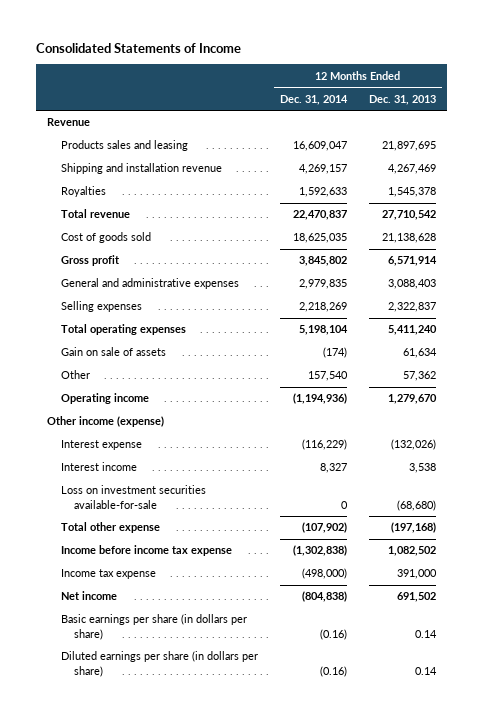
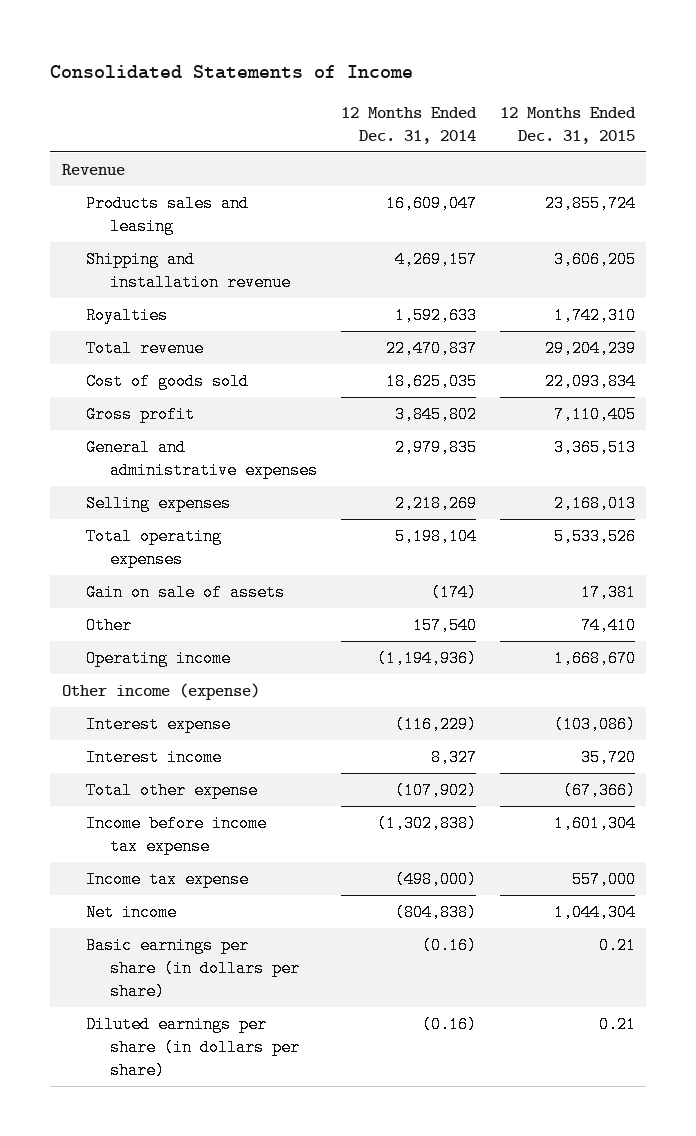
[369,94,437,105] Dec. 31, 2013 -> none
none -> [499,107,636,145] 12 Months Ended Dec. 31, 2015
[60,485,206,509] Loss on investment securities available-for-sale -> none

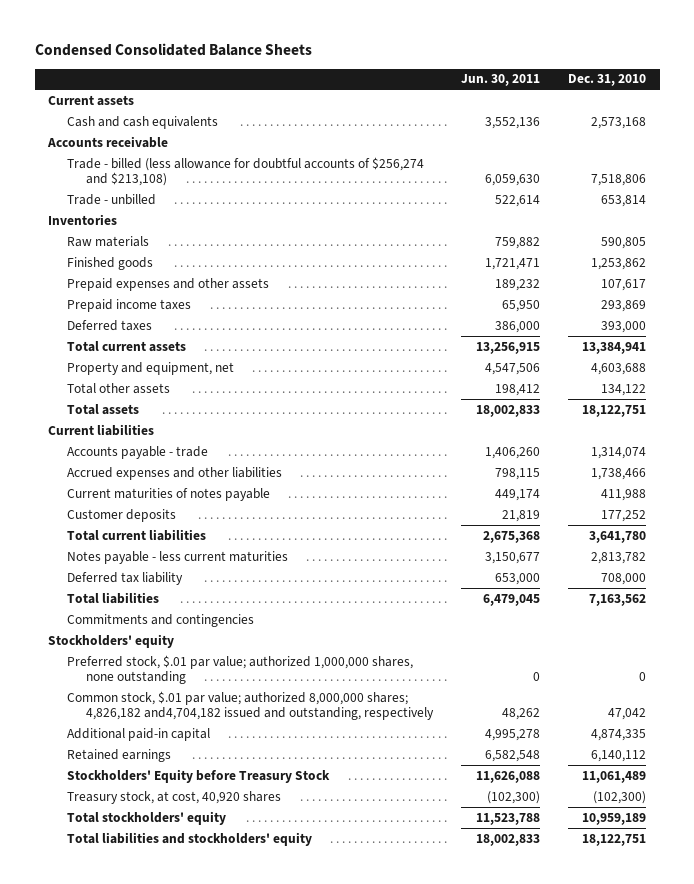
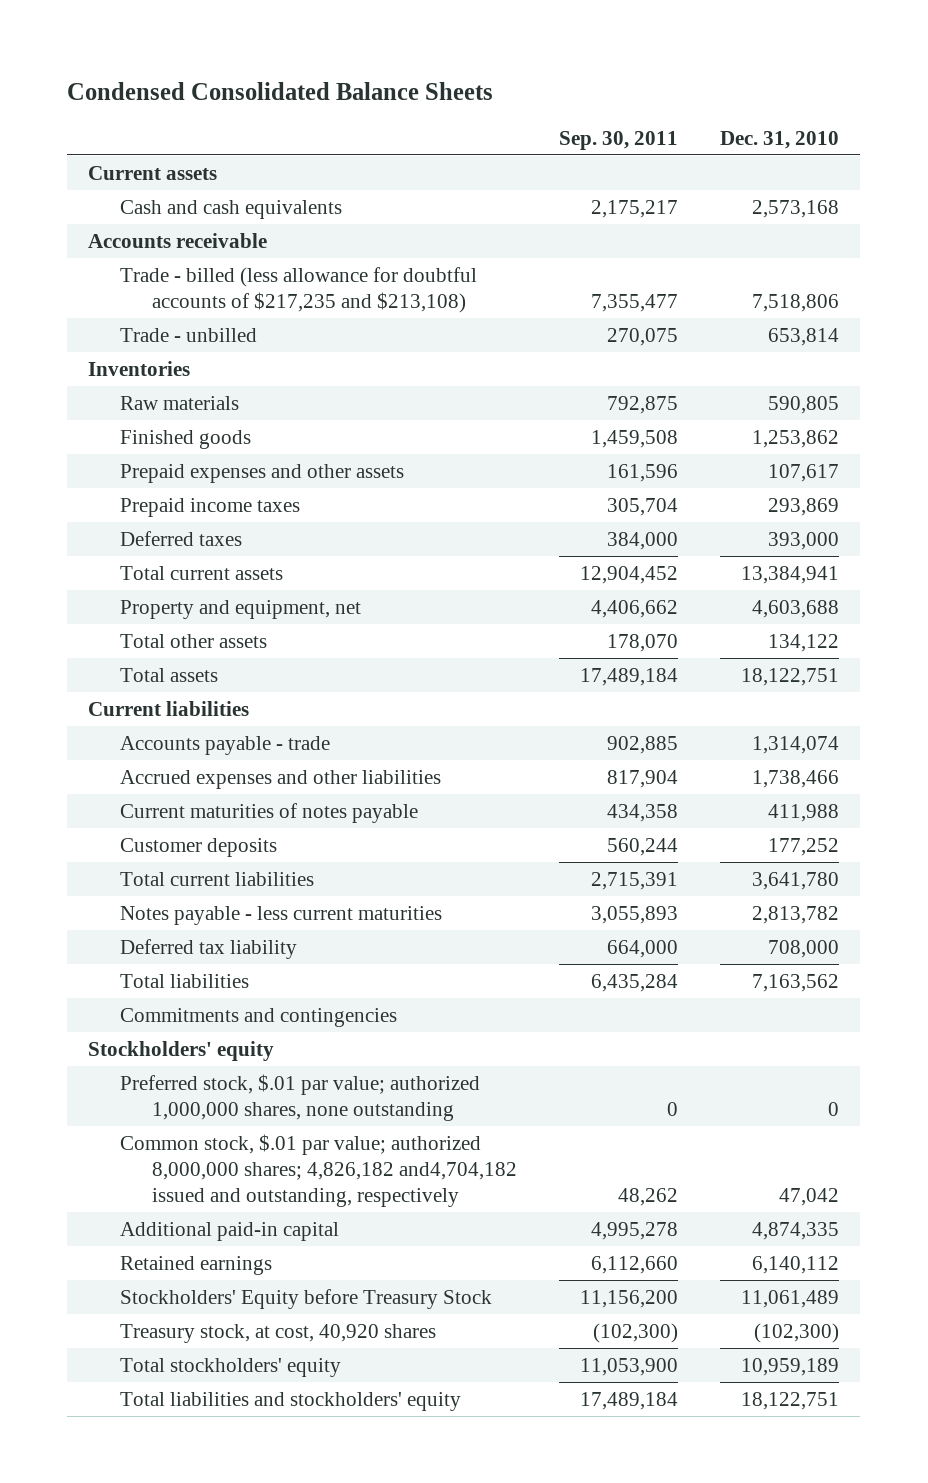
[460,74,540,87] Jun. 30, 2011 -> none
none -> [558,130,678,150] Sep. 30, 2011
[67,156,425,187] Trade - billed (less allowance for doubtful accounts of $256,274 and $213,108) -> [119,266,477,313] Trade - billed (less allowance for doubtful accounts of $217,235 and $213,108)

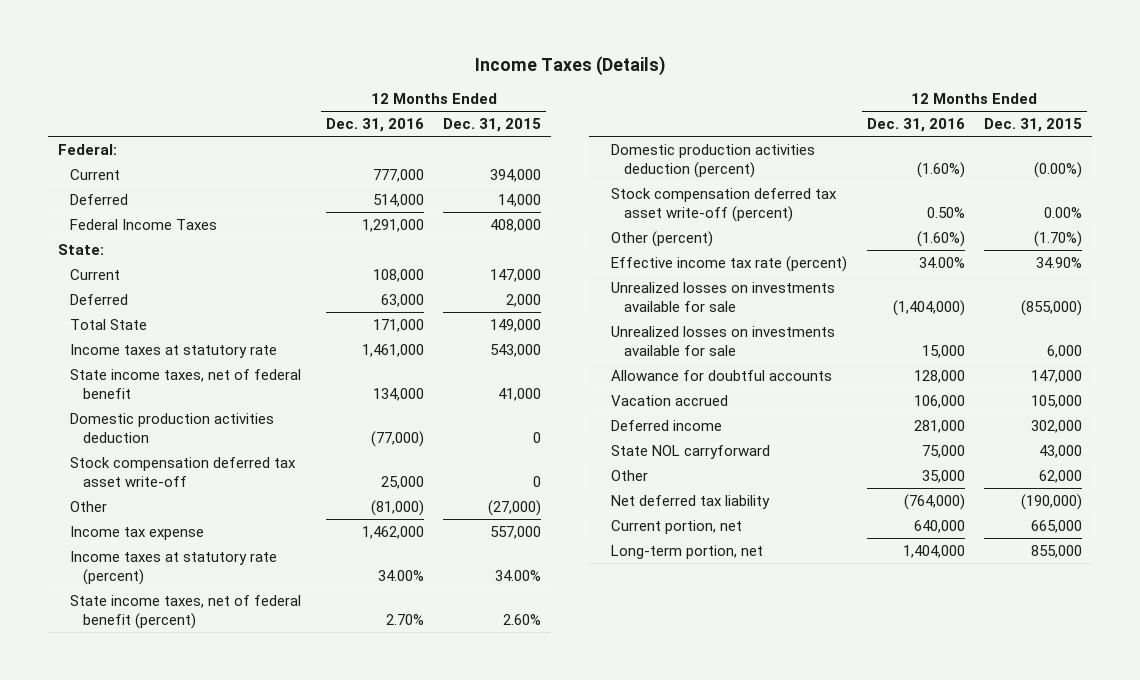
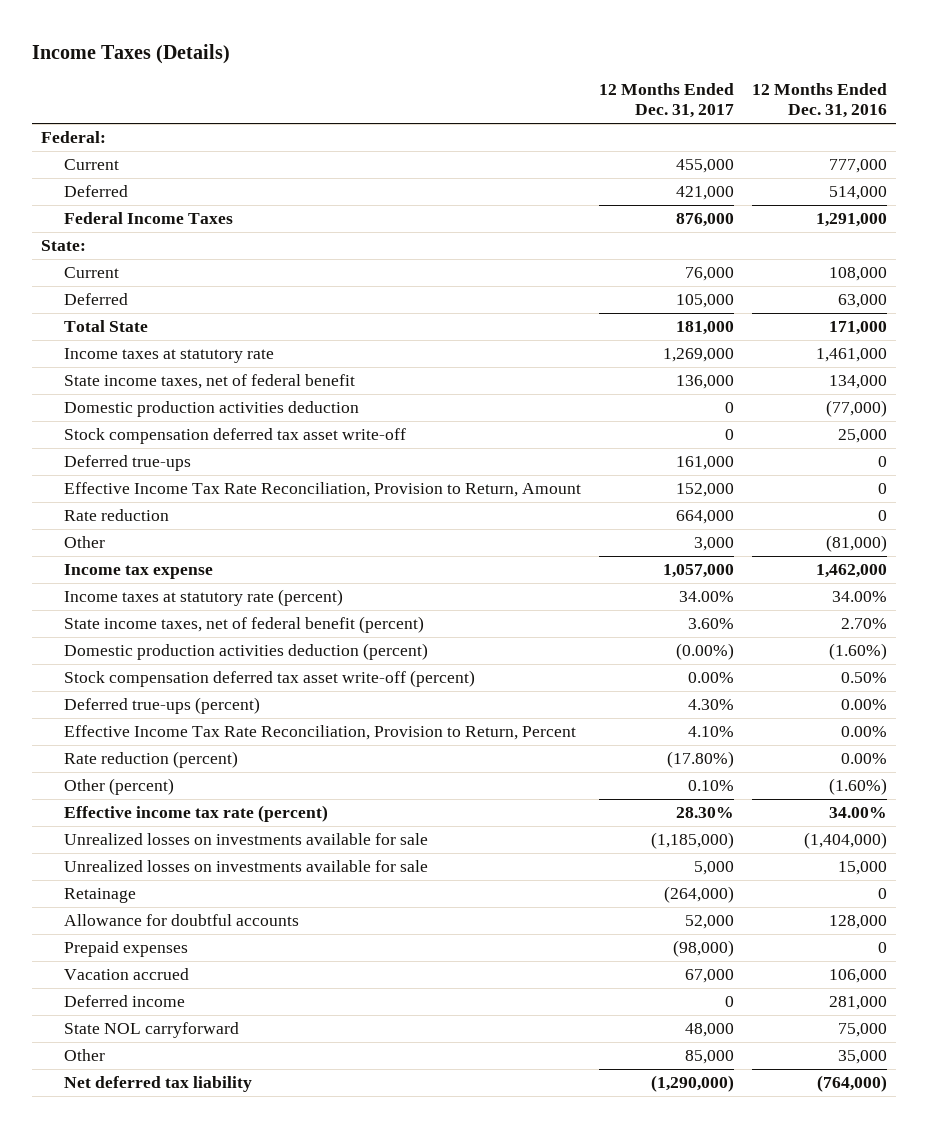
[443,117,542,132] Dec. 31, 2015 -> none
none -> [599,83,735,119] 12 Months Ended Dec. 31, 2017
none -> [64,455,192,472] Deferred true-ups
none -> [64,482,582,498] Effective Income Tax Rate Reconciliation, Provision to Return, Amount
none -> [64,509,170,522] Rate reduction
none -> [64,697,261,715] Deferred true-ups (percent)
none -> [64,725,577,741] Effective Income Tax Rate Reconciliation, Provision to Return, Percent
none -> [64,751,239,769] Rate reduction (percent)
none -> [64,888,137,904] Retainage
none -> [64,941,189,958] Prepaid expenses
[611,519,743,534] Current portion, net -> none
[611,544,764,559] Long-term portion, net -> none

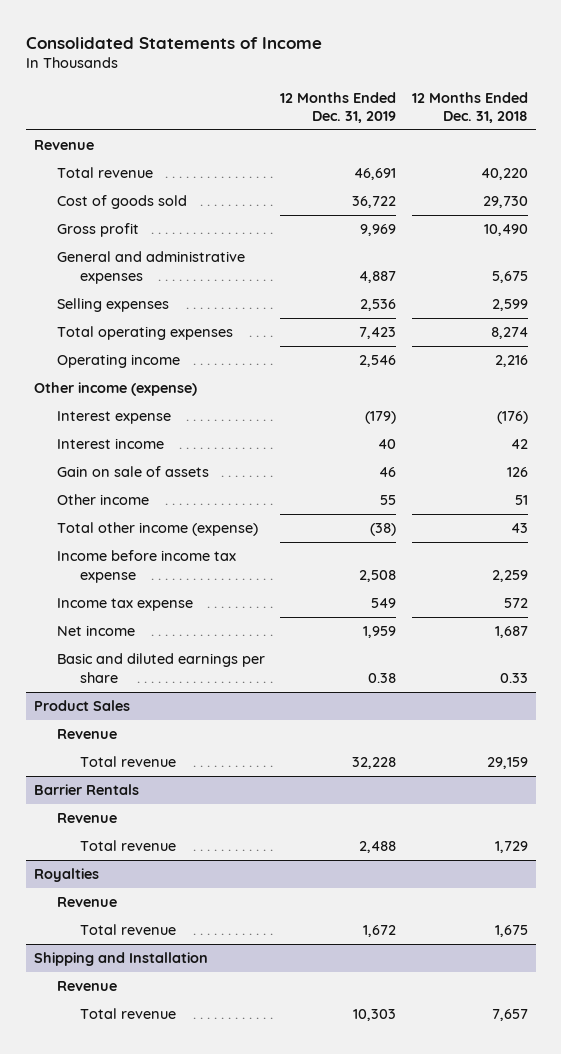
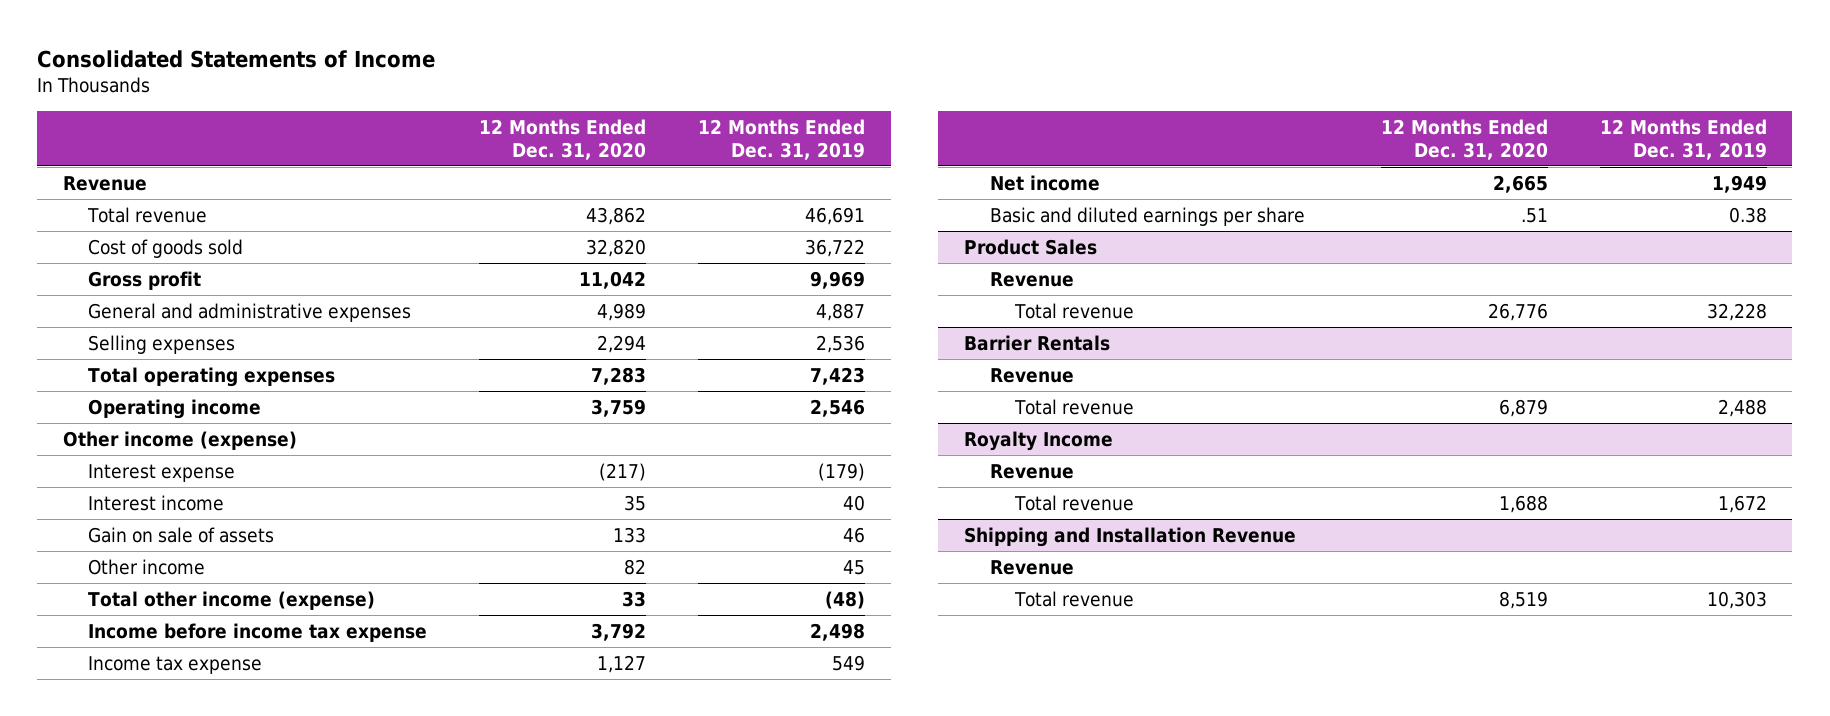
[411,91,528,123] 12 Months Ended Dec. 31, 2018 -> none
none -> [479,119,647,160] 12 Months Ended Dec. 31, 2020
[380,495,397,506] 55 -> [843,560,866,576] 45
[370,523,397,537] (38) -> [825,591,866,610] (48)
[359,569,397,582] 2,508 -> [810,623,866,642] 2,498
[363,626,397,639] 1,959 -> [1711,175,1767,194] 1,949
[33,868,99,883] Royalties -> [964,431,1114,452] Royalty Income
[33,952,208,967] Shipping and Installation -> [964,527,1297,548] Shipping and Installation Revenue

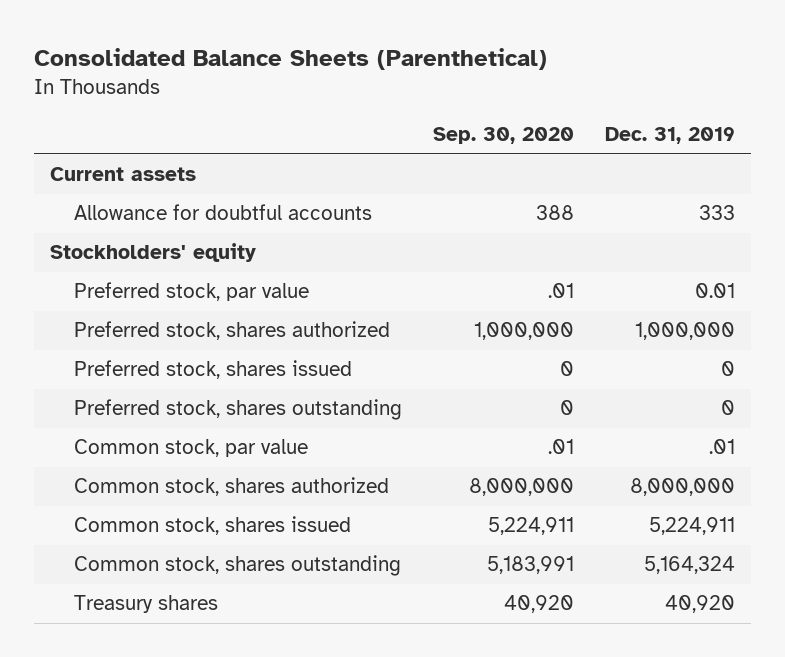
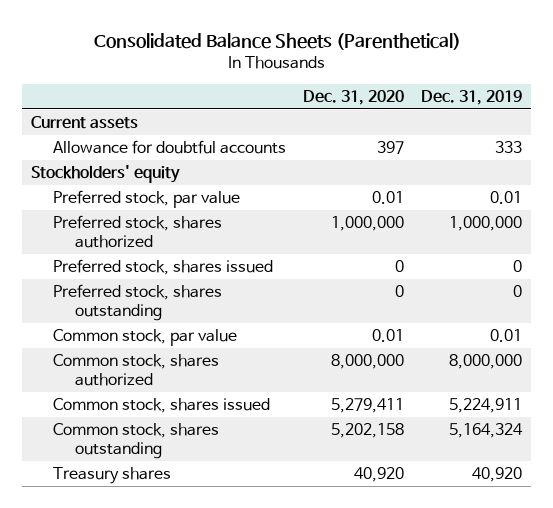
[432,127,574,145] Sep. 30, 2020 -> none
none -> [303,89,405,105] Dec. 31, 2020
[709,439,736,455] .01 -> [490,328,523,342] 0.01

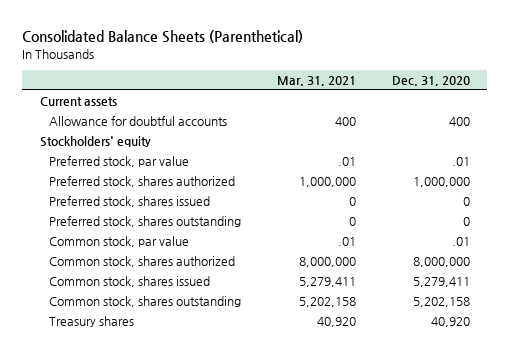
[421,89,523,105] Dec. 31, 2019 -> none
none -> [276,76,356,87] Mar. 31, 2021
[377,140,405,154] 397 -> [448,117,470,127] 400
[372,190,405,204] 0.01 -> [451,157,470,167] .01
[372,328,405,342] 0.01 -> [451,237,470,247] .01

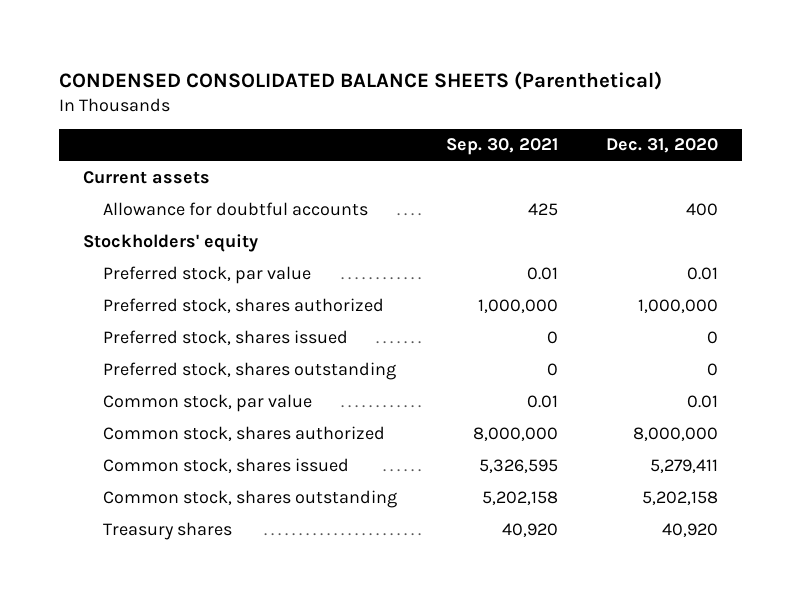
[22,30,304,44] Consolidated Balance Sheets (Parenthetical) -> [59,70,663,90] CONDENSED CONSOLIDATED BALANCE SHEETS (Parenthetical)
[276,76,356,87] Mar. 31, 2021 -> none
none -> [445,138,558,156] Sep. 30, 2021
[451,157,470,167] .01 -> [687,267,719,281] 0.01
[451,237,470,247] .01 -> [687,395,719,409] 0.01

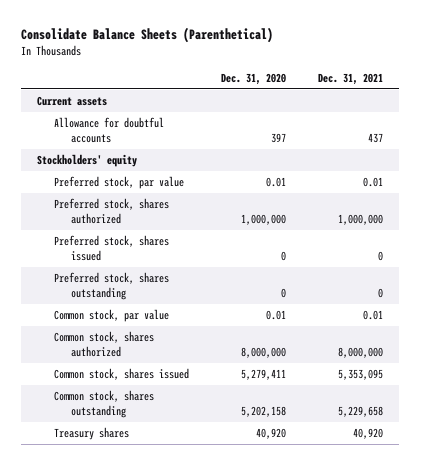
[59,70,663,90] CONDENSED CONSOLIDATED BALANCE SHEETS (Parenthetical) -> [21,27,274,44] Consolidate Balance Sheets (Parenthetical)
[445,138,558,156] Sep. 30, 2021 -> none
none -> [318,72,384,85] Dec. 31, 2021
[686,203,719,217] 400 -> [271,132,287,143] 397

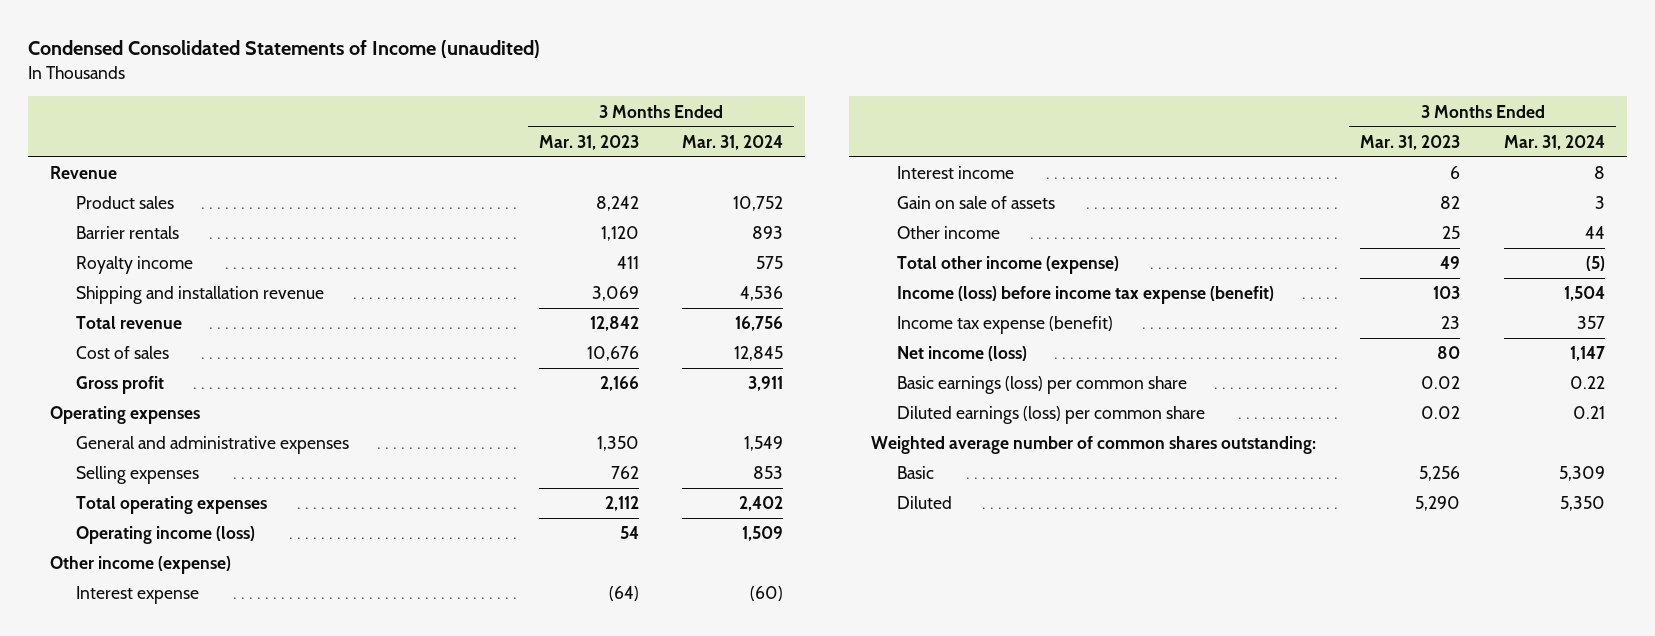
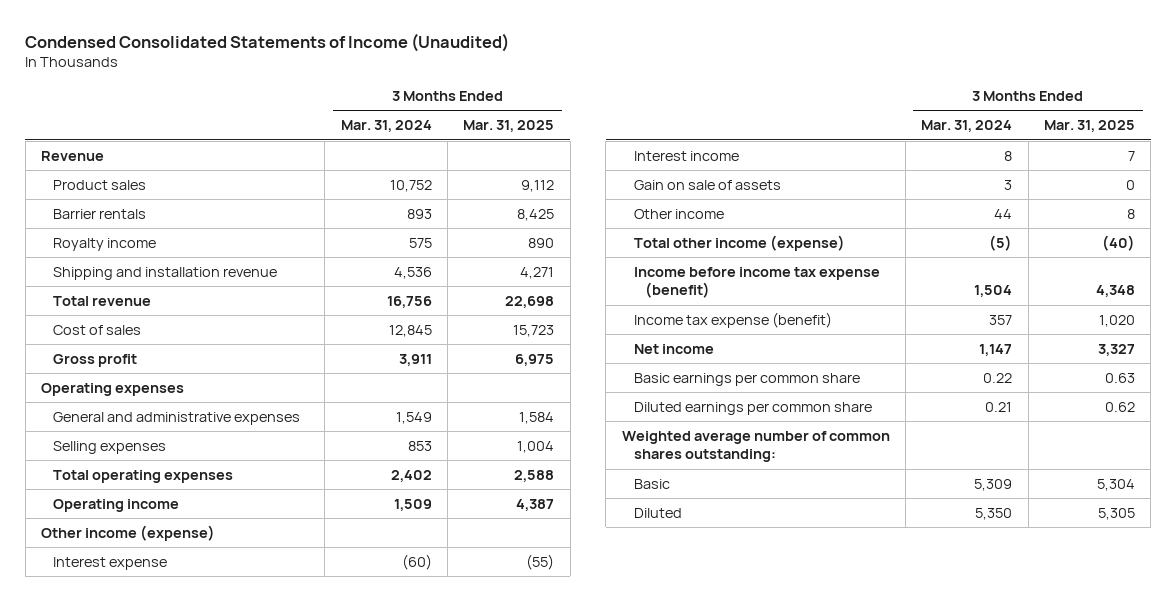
[27,40,540,59] Condensed Consolidated Statements of Income (unaudited) -> [25,32,510,52] Condensed Consolidated Statements of Income (Unaudited)
[538,134,639,150] Mar. 31, 2023 -> none
none -> [463,120,555,133] Mar. 31, 2025
[75,526,255,545] Operating income (loss) -> [52,498,179,512] Operating income
[897,286,1275,305] Income (loss) before income tax expense (benefit) -> [633,266,880,299] Income before income tax expense (benefit)
[897,346,1028,362] Net income (loss) -> [633,343,714,354] Net income
[897,376,1188,395] Basic earnings (loss) per common share -> [633,372,860,386] Basic earnings per common share
[897,406,1206,425] Diluted earnings (loss) per common share -> [633,401,872,415] Diluted earnings per common share

